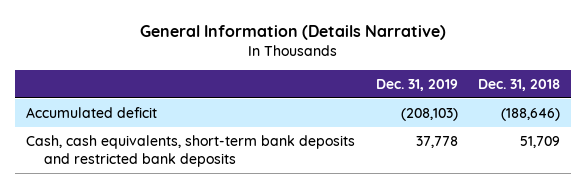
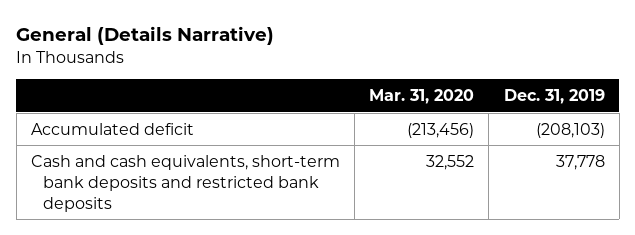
[140,25,447,41] General Information (Details Narrative) -> [16,26,275,46] General (Details Narrative)
[478,79,561,92] Dec. 31, 2018 -> none
none -> [369,89,475,105] Mar. 31, 2020
[25,134,355,167] Cash, cash equivalents, short-term bank deposits and restricted bank deposits -> [30,154,340,212] Cash and cash equivalents, short-term bank deposits and restricted bank deposits

